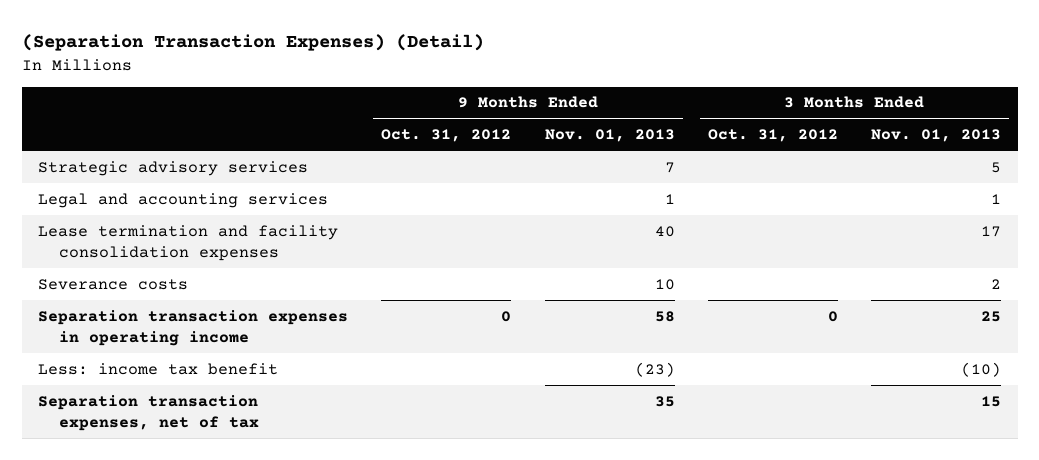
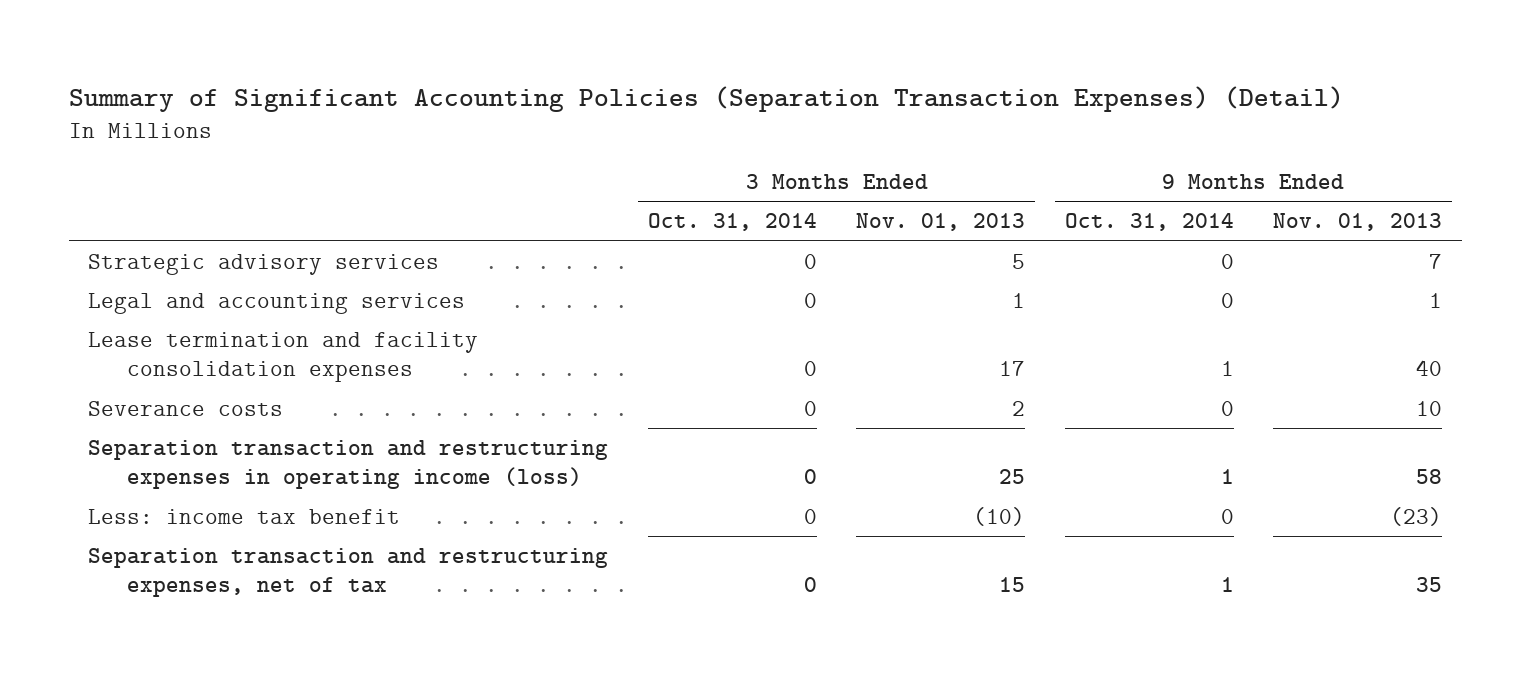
[21,34,484,52] (Separation Transaction Expenses) (Detail) -> [68,85,1344,112] Summary of Significant Accounting Policies (Separation Transaction Expenses) (Detail)
[381,129,512,143] Oct. 31, 2012 -> none
[707,129,838,143] Oct. 31, 2012 -> none
none -> [647,213,817,232] Oct. 31, 2014
none -> [1064,213,1234,232] Oct. 31, 2014
[38,309,349,346] Separation transaction expenses in operating income -> [88,439,609,490] Separation transaction and restructuring expenses in operating income (loss)
[38,394,260,431] Separation transaction expenses, net of tax -> [88,547,609,598] Separation transaction and restructuring expenses, net of tax

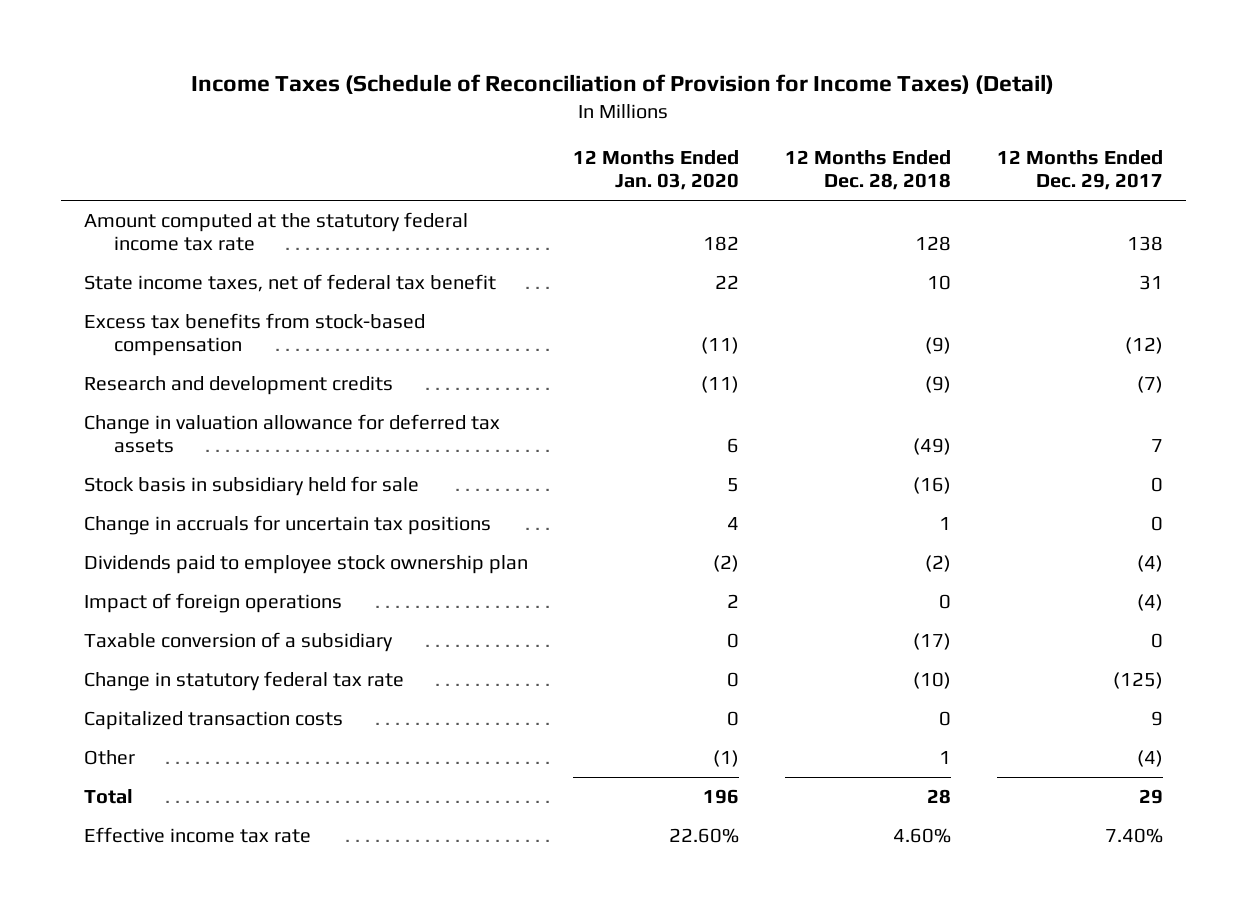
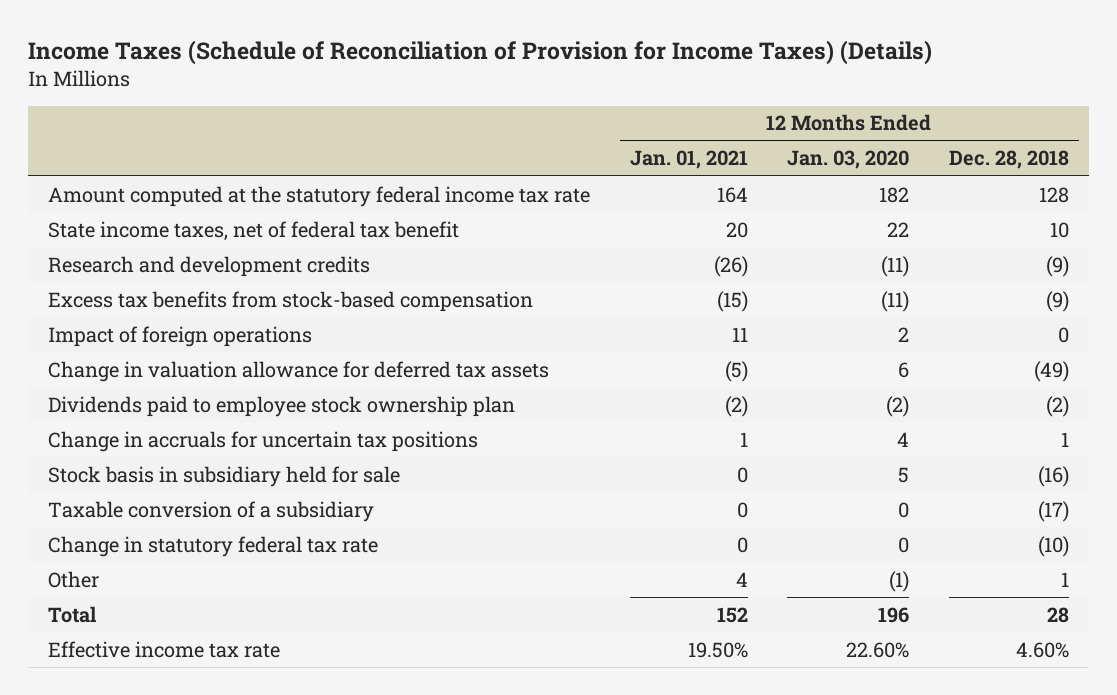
[191,74,1055,95] Income Taxes (Schedule of Reconciliation of Provision for Income Taxes) (Detail) -> [28,39,933,65] Income Taxes (Schedule of Reconciliation of Provision for Income Taxes) (Details)
[997,150,1164,191] 12 Months Ended Dec. 29, 2017 -> none
none -> [629,150,748,170] Jan. 01, 2021
[83,312,425,357] Excess tax benefits from stock-based compensation -> [47,290,533,312] Excess tax benefits from stock-based compensation
[83,592,342,613] Impact of foreign operations -> [47,325,312,347] Impact of foreign operations
[83,514,491,535] Change in accruals for uncertain tax positions -> [47,430,478,452] Change in accruals for uncertain tax positions
[83,475,419,496] Stock basis in subsidiary held for sale -> [47,465,400,487] Stock basis in subsidiary held for sale
[83,710,343,730] Capitalized transaction costs -> none

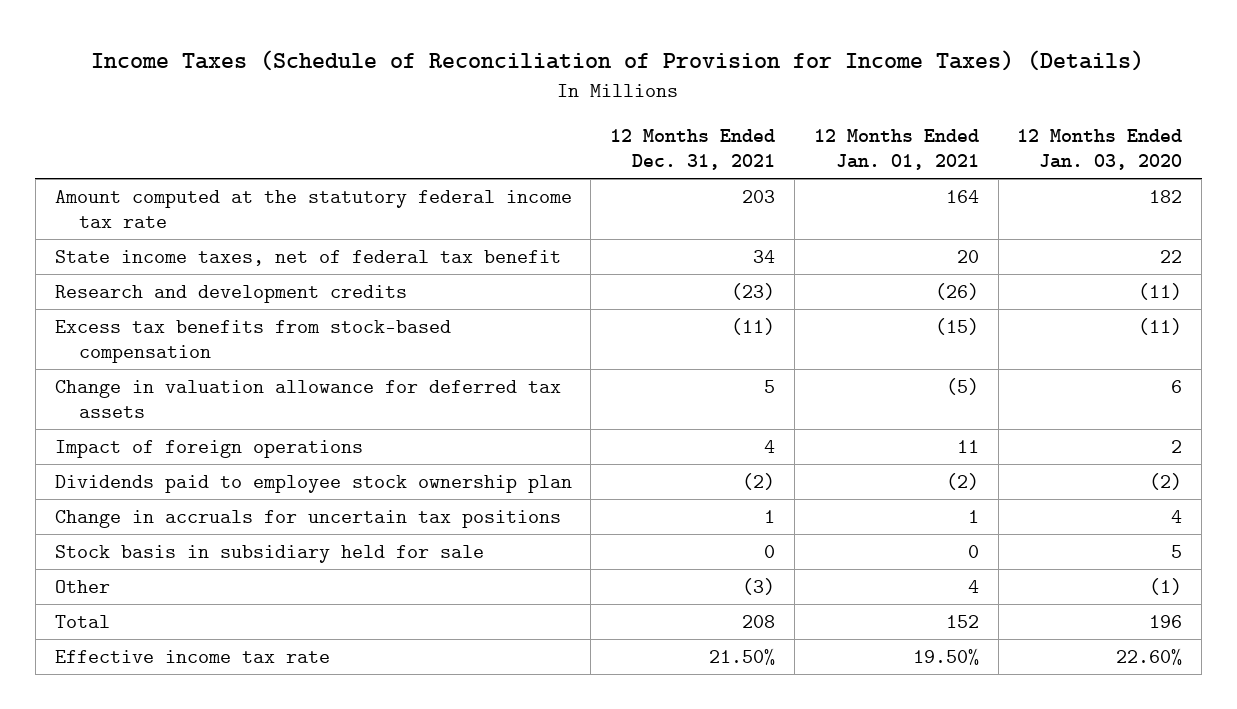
[948,150,1069,170] Dec. 28, 2018 -> none
none -> [610,129,776,171] 12 Months Ended Dec. 31, 2021
[47,325,312,347] Impact of foreign operations -> [54,440,363,459] Impact of foreign operations
[47,500,374,522] Taxable conversion of a subsidiary -> none
[47,535,378,557] Change in statutory federal tax rate -> none

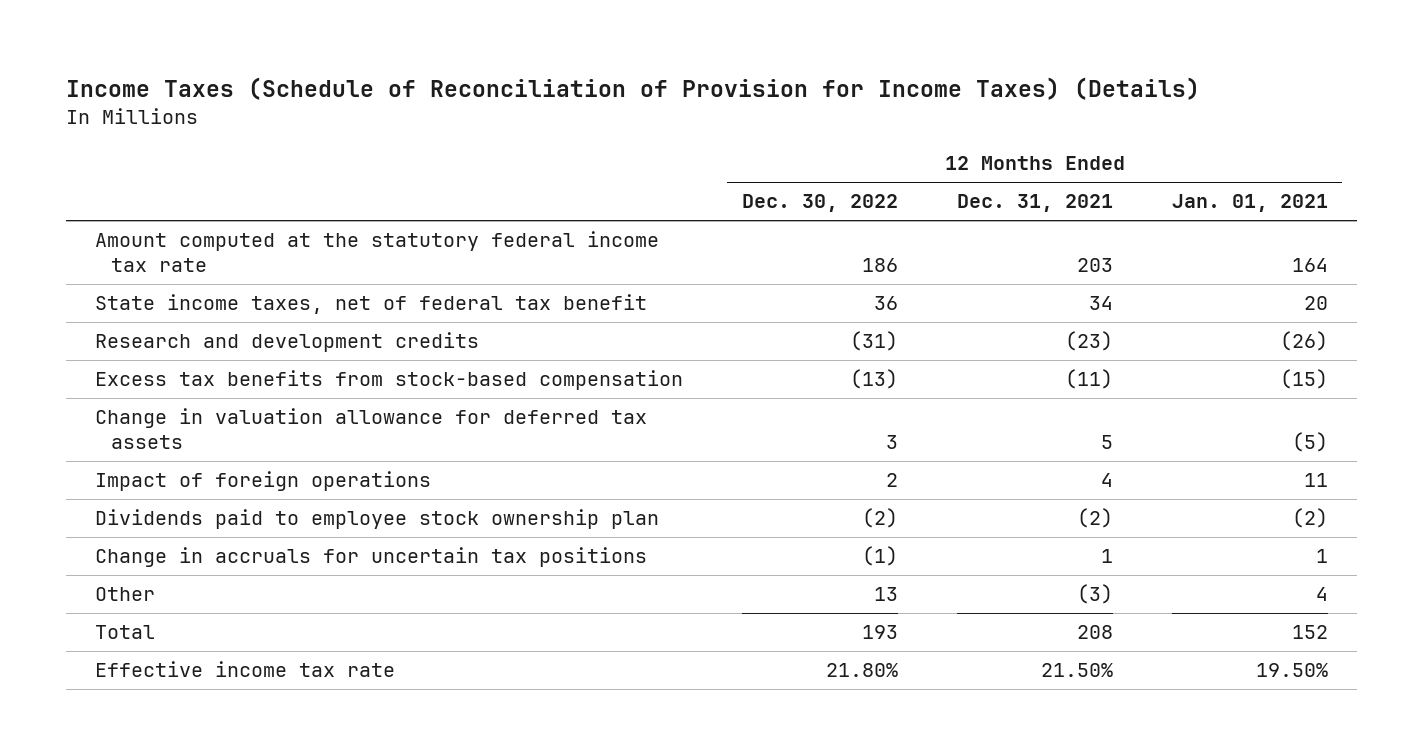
[1017,129,1183,171] 12 Months Ended Jan. 03, 2020 -> none
none -> [741,194,898,213] Dec. 30, 2022
[54,545,484,564] Stock basis in subsidiary held for sale -> none

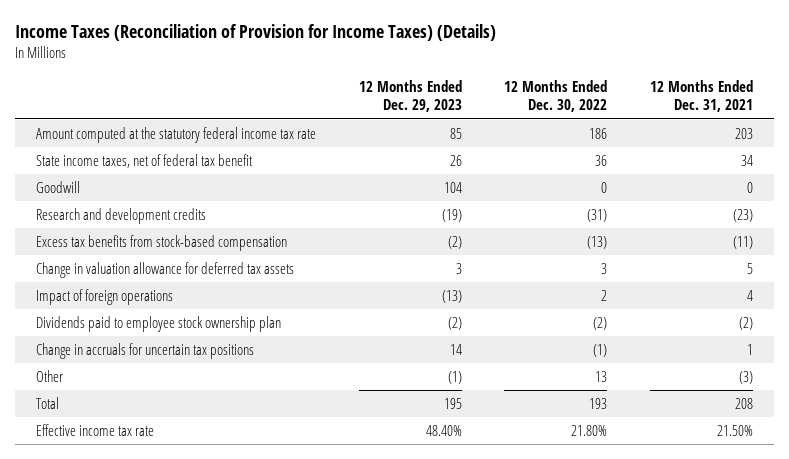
[65,76,1200,100] Income Taxes (Schedule of Reconciliation of Provision for Income Taxes) (Details) -> [14,24,496,42] Income Taxes (Reconciliation of Provision for Income Taxes) (Details)
[1171,194,1328,213] Jan. 01, 2021 -> none
none -> [358,80,462,113] 12 Months Ended Dec. 29, 2023
none -> [36,180,81,193] Goodwill

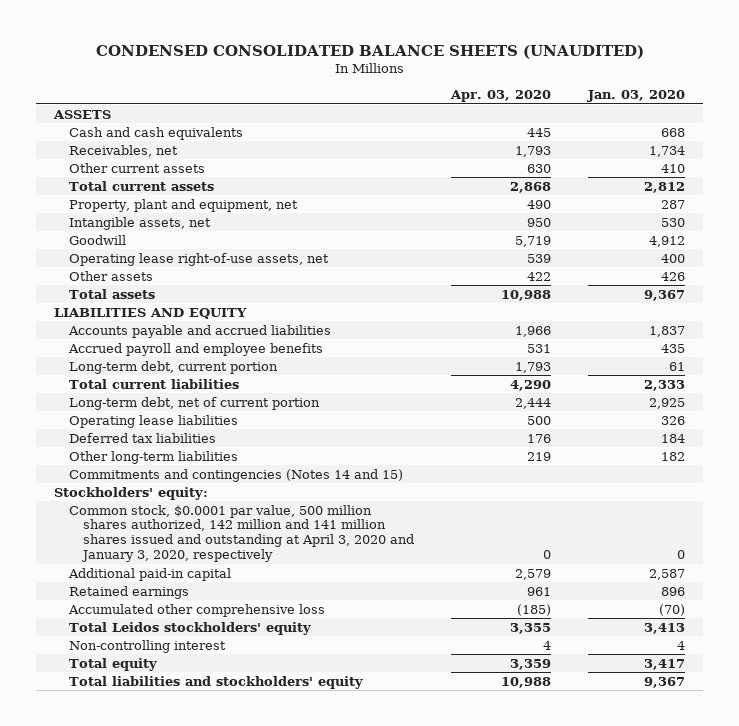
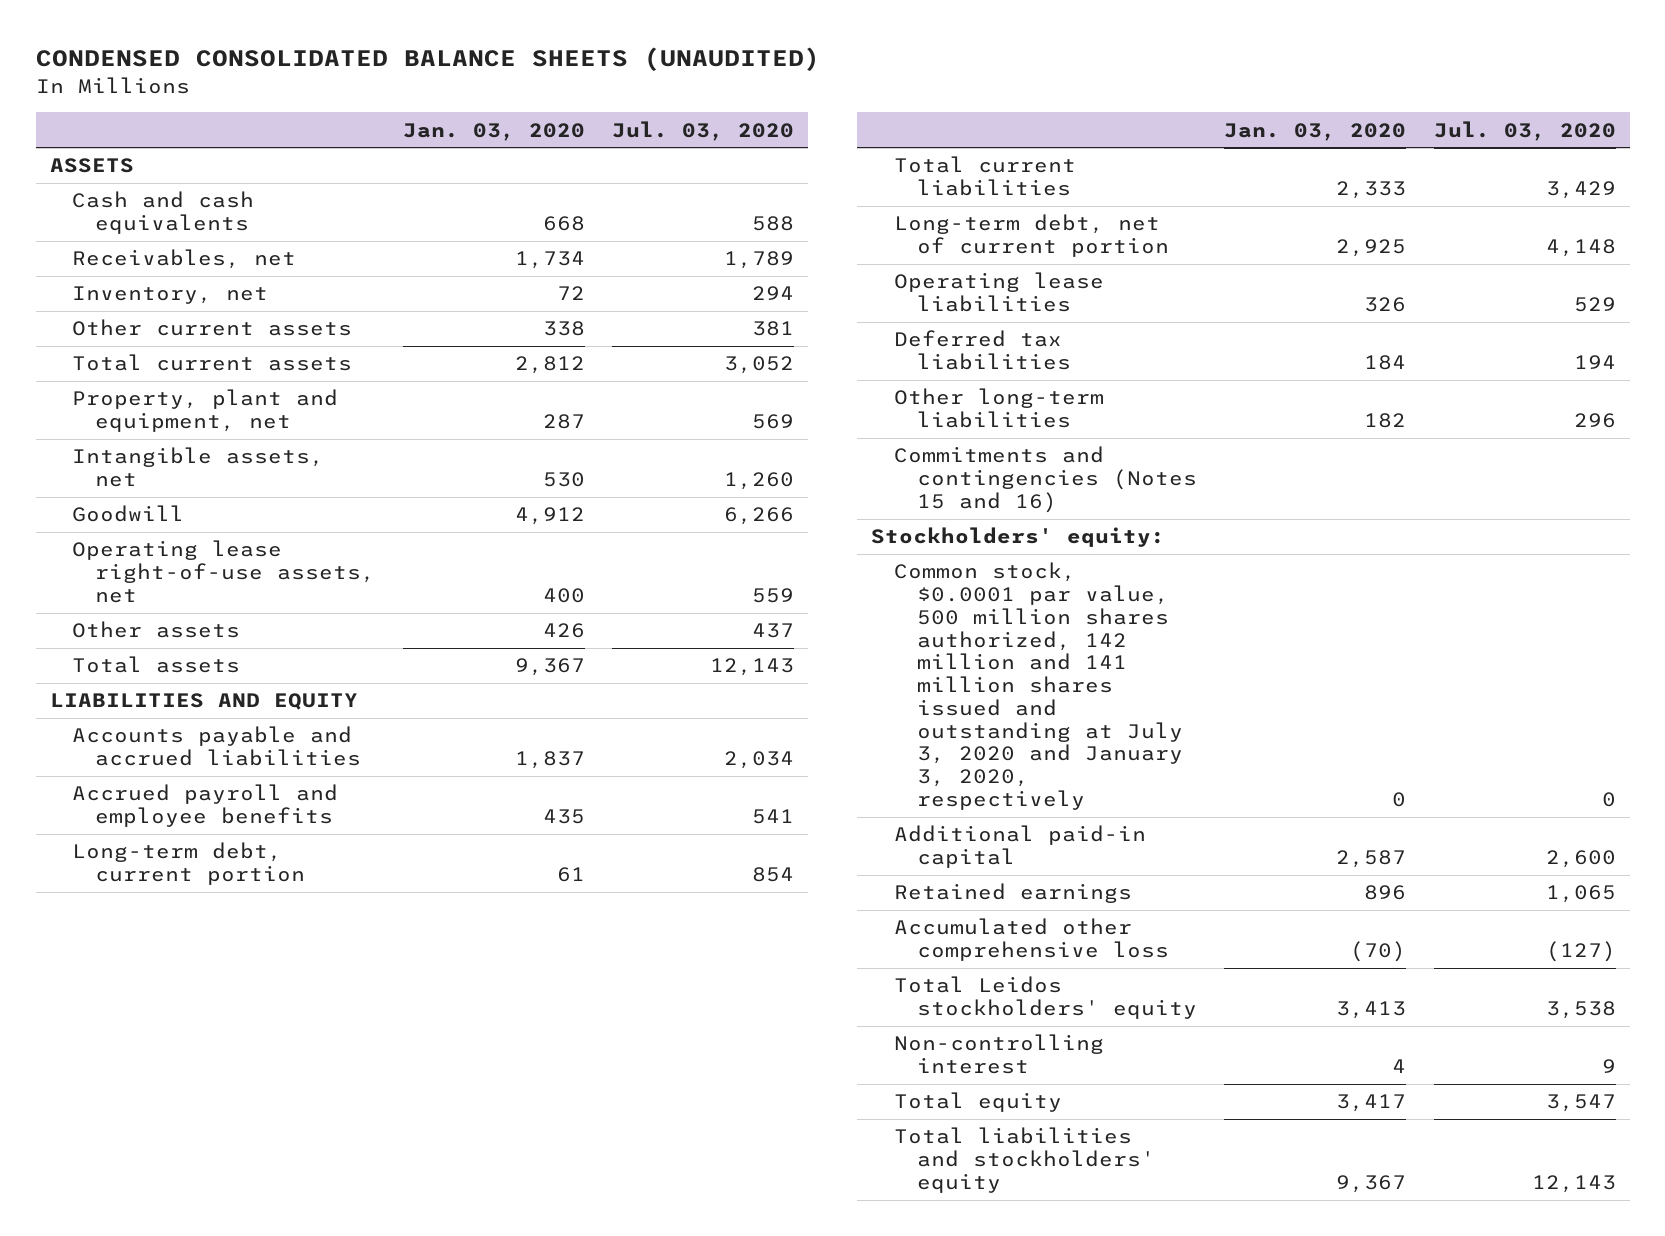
[450,90,552,103] Apr. 03, 2020 -> none
none -> [612,120,795,141] Jul. 03, 2020
none -> [72,286,269,305] Inventory, net
[661,163,686,173] 410 -> [542,321,585,337] 338
[68,468,403,482] Commitments and contingencies (Notes 14 and 15) -> [893,446,1197,513] Commitments and contingencies (Notes 15 and 16)
[68,504,415,563] Common stock, $0.0001 par value, 500 million shares authorized, 142 million and 141 million shares issued and outstanding at April 3, 2020 and January 3, 2020, respectively -> [893,562,1183,810] Common stock, $0.0001 par value, 500 million shares authorized, 142 million and 141 million shares issued and outstanding at July 3, 2020 and January 3, 2020, respectively

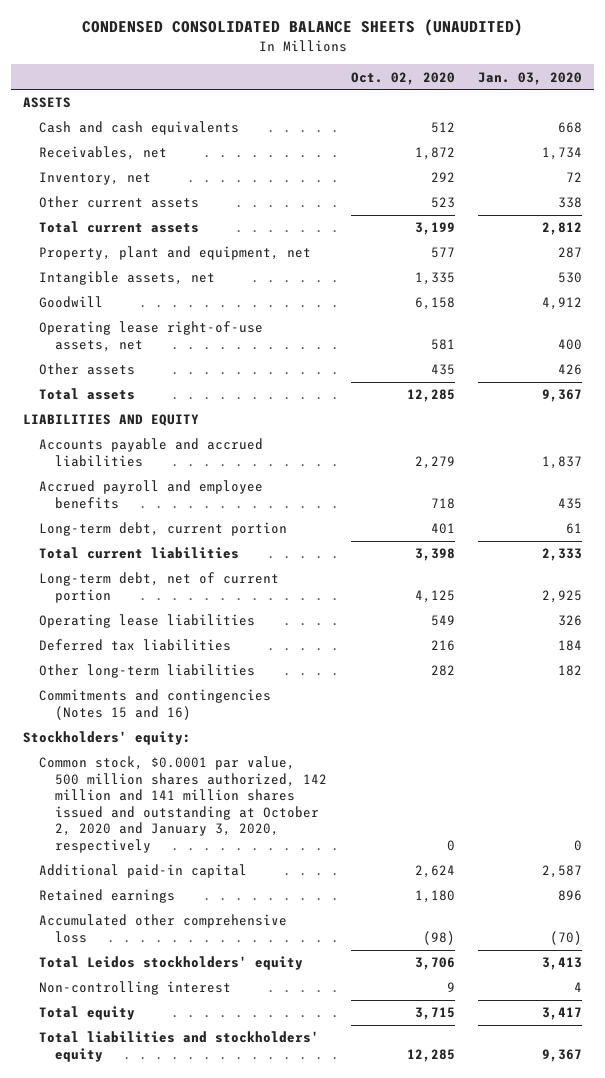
[612,120,795,141] Jul. 03, 2020 -> none
none -> [350,71,455,85] Oct. 02, 2020
[893,562,1183,810] Common stock, $0.0001 par value, 500 million shares authorized, 142 million and 141 million shares issued and outstanding at July 3, 2020 and January 3, 2020, respectively -> [38,756,327,854] Common stock, $0.0001 par value, 500 million shares authorized, 142 million and 141 million shares issued and outstanding at October 2, 2020 and January 3, 2020, respectively

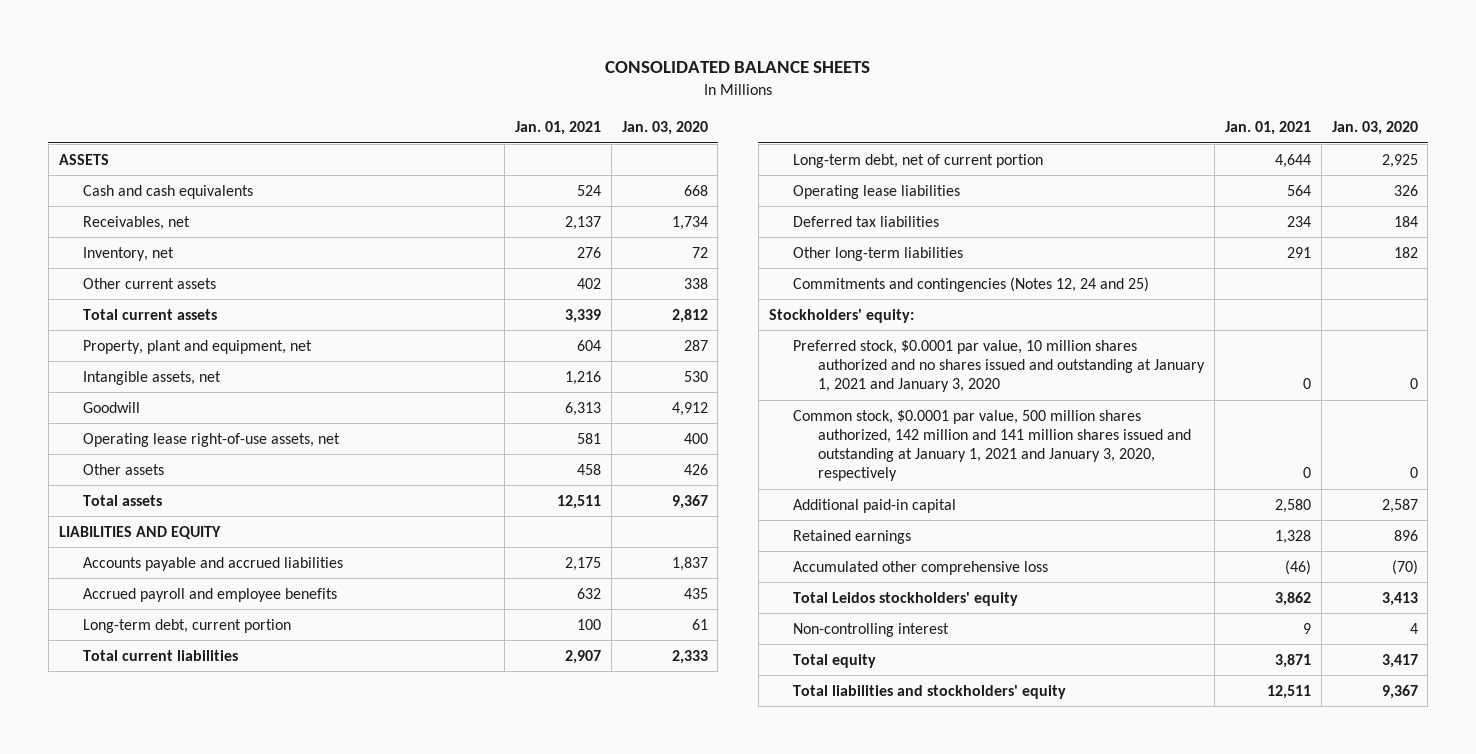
[81,19,523,37] CONDENSED CONSOLIDATED BALANCE SHEETS (UNAUDITED) -> [605,61,871,74] CONSOLIDATED BALANCE SHEETS
[350,71,455,85] Oct. 02, 2020 -> none
none -> [514,121,601,136] Jan. 01, 2021
[38,689,271,720] Commitments and contingencies (Notes 15 and 16) -> [793,276,1150,292] Commitments and contingencies (Notes 12, 24 and 25)
none -> [793,339,1206,393] Preferred stock, $0.0001 par value, 10 million shares authorized and no shares issued and outstanding at January 1, 2021 and January 3, 2020
[38,756,327,854] Common stock, $0.0001 par value, 500 million shares authorized, 142 million and 141 million shares issued and outstanding at October 2, 2020 and January 3, 2020, respectively -> [793,409,1192,482] Common stock, $0.0001 par value, 500 million shares authorized, 142 million and 141 million shares issued and outstanding at January 1, 2021 and January 3, 2020, respectively

